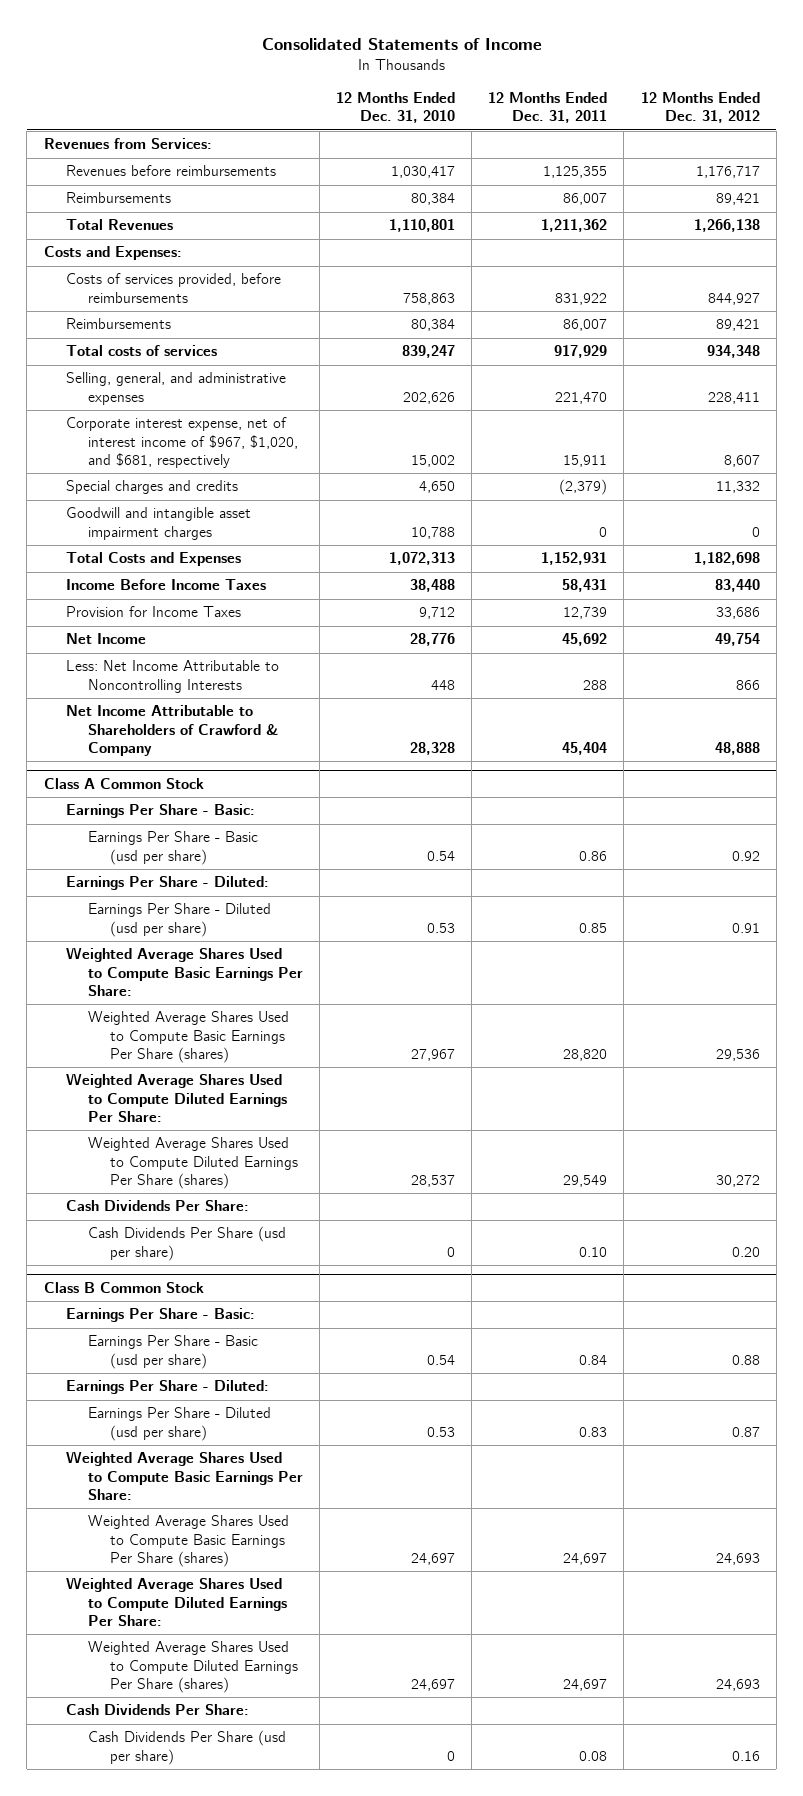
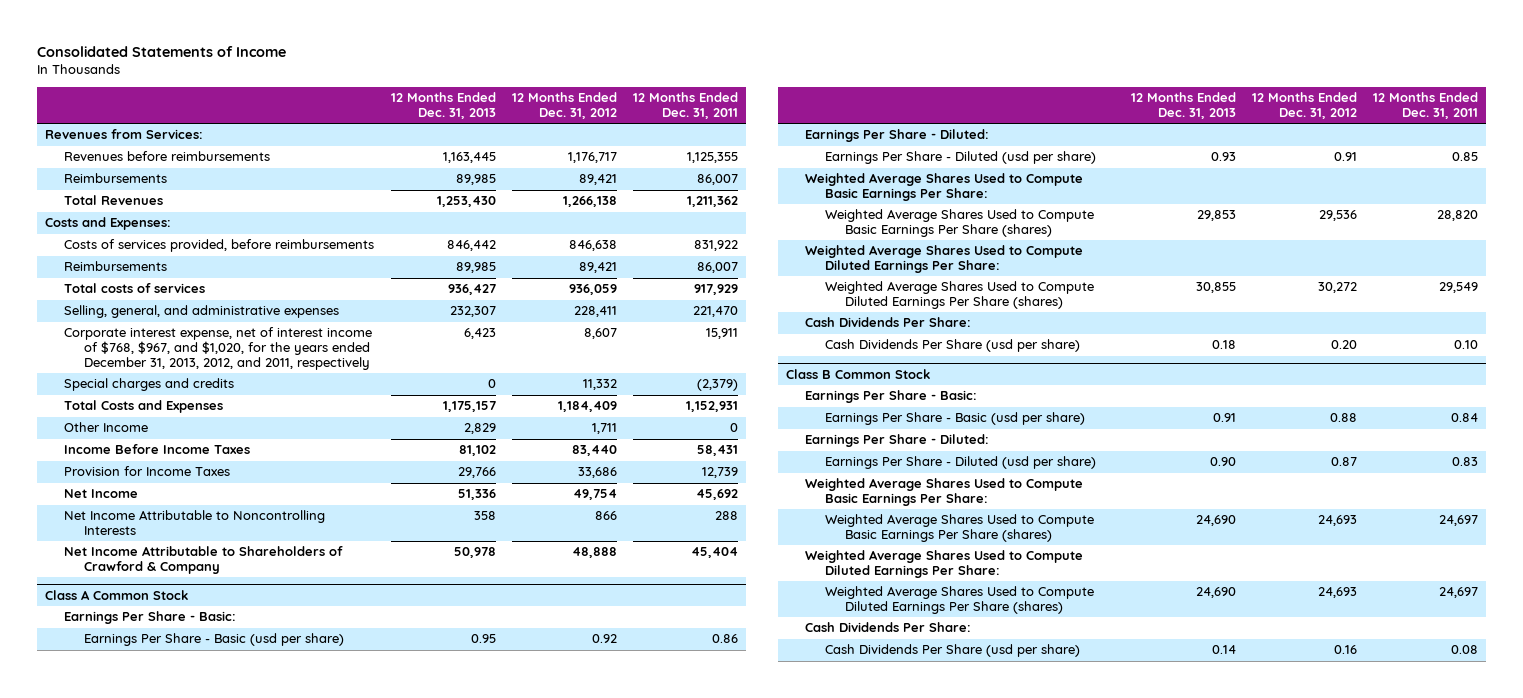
[335,92,455,124] 12 Months Ended Dec. 31, 2010 -> none
none -> [390,92,496,120] 12 Months Ended Dec. 31, 2013
[707,292,760,305] 844,927 -> [568,240,617,252] 846,638
[706,345,760,359] 934,348 -> [568,284,617,296] 936,059
[65,417,298,469] Corporate interest expense, net of interest income of $967, $1,020, and $681, respectively -> [64,327,373,371] Corporate interest expense, net of interest income of $768, $967, and $1,020, for the years ended December 31, 2013, 2012, and 2011, respectively
[65,507,251,540] Goodwill and intangible asset impairment charges -> none
[693,552,760,566] 1,182,698 -> [557,401,617,413] 1,184,409
none -> [64,422,149,433] Other Income
[65,660,279,693] Less: Net Income Attributable to Noncontrolling Interests -> [64,510,326,536] Net Income Attributable to Noncontrolling Interests

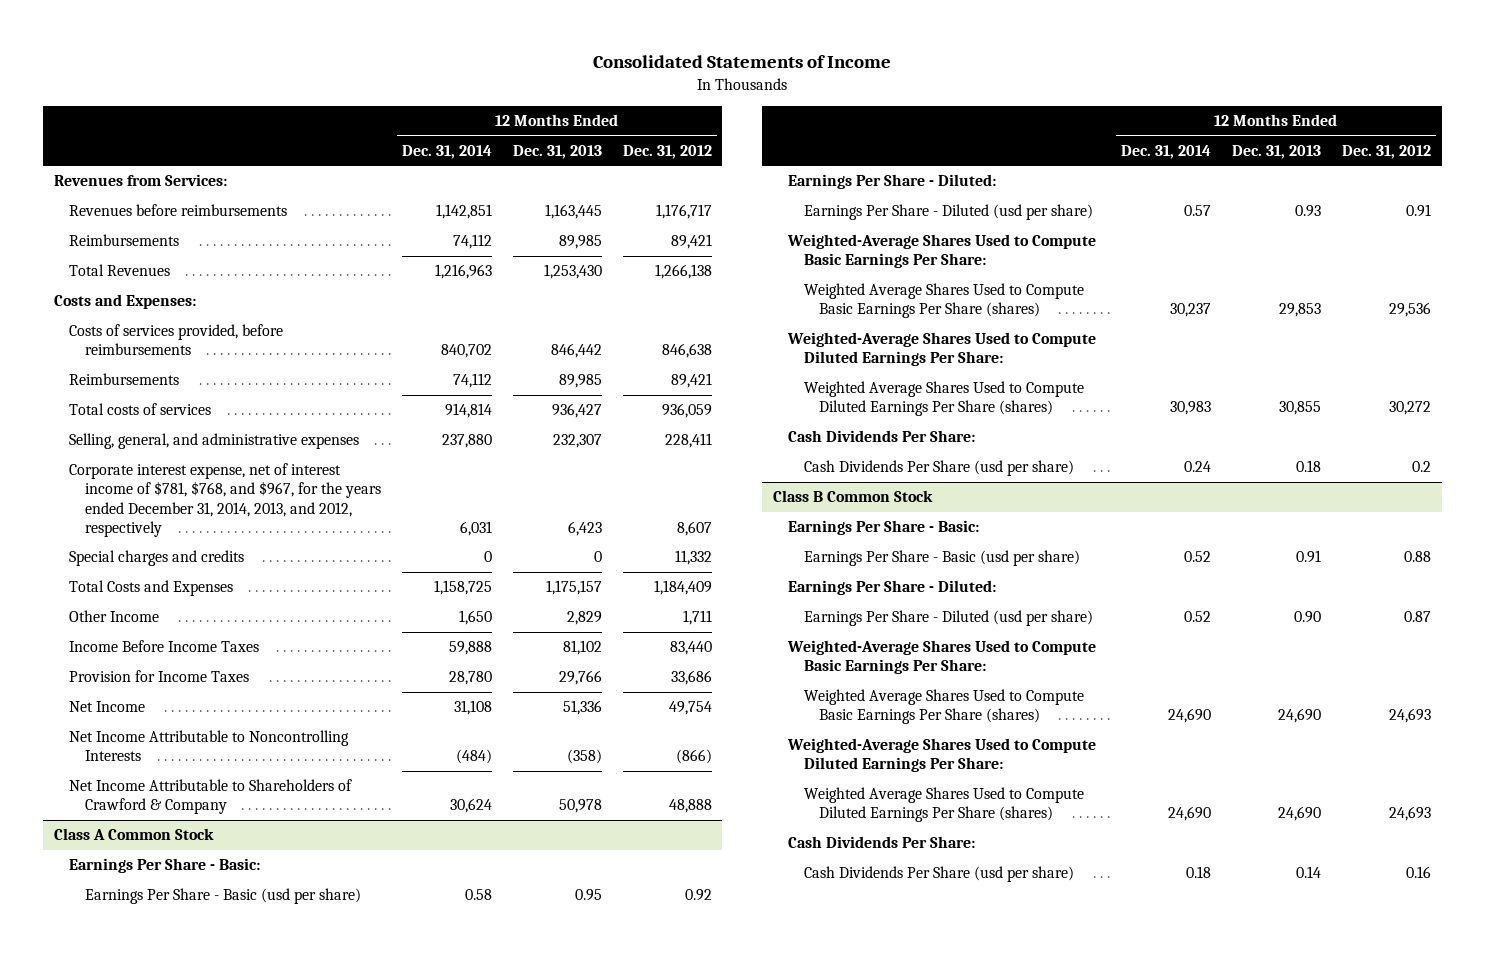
[632,92,738,120] 12 Months Ended Dec. 31, 2011 -> none
none -> [401,144,492,159] Dec. 31, 2014
[64,327,373,371] Corporate interest expense, net of interest income of $768, $967, and $1,020, for the years ended December 31, 2013, 2012, and 2011, respectively -> [69,463,381,537] Corporate interest expense, net of interest income of $781, $768, and $967, for the years ended December 31, 2014, 2013, and 2012, respectively
[473,511,496,521] 358 -> [566,749,602,765] (358)
[594,511,617,521] 866 -> [675,749,712,765] (866)
[805,173,1084,202] Weighted Average Shares Used to Compute Basic Earnings Per Share: -> [787,234,1097,269] Weighted-Average Shares Used to Compute Basic Earnings Per Share:
[805,245,1084,274] Weighted Average Shares Used to Compute Diluted Earnings Per Share: -> [787,332,1097,367] Weighted-Average Shares Used to Compute Diluted Earnings Per Share:
[1331,340,1358,350] 0.20 -> [1411,461,1431,473] 0.2
[805,478,1084,507] Weighted Average Shares Used to Compute Basic Earnings Per Share: -> [787,640,1097,675] Weighted-Average Shares Used to Compute Basic Earnings Per Share:
[805,550,1084,579] Weighted Average Shares Used to Compute Diluted Earnings Per Share: -> [787,738,1097,773] Weighted-Average Shares Used to Compute Diluted Earnings Per Share:

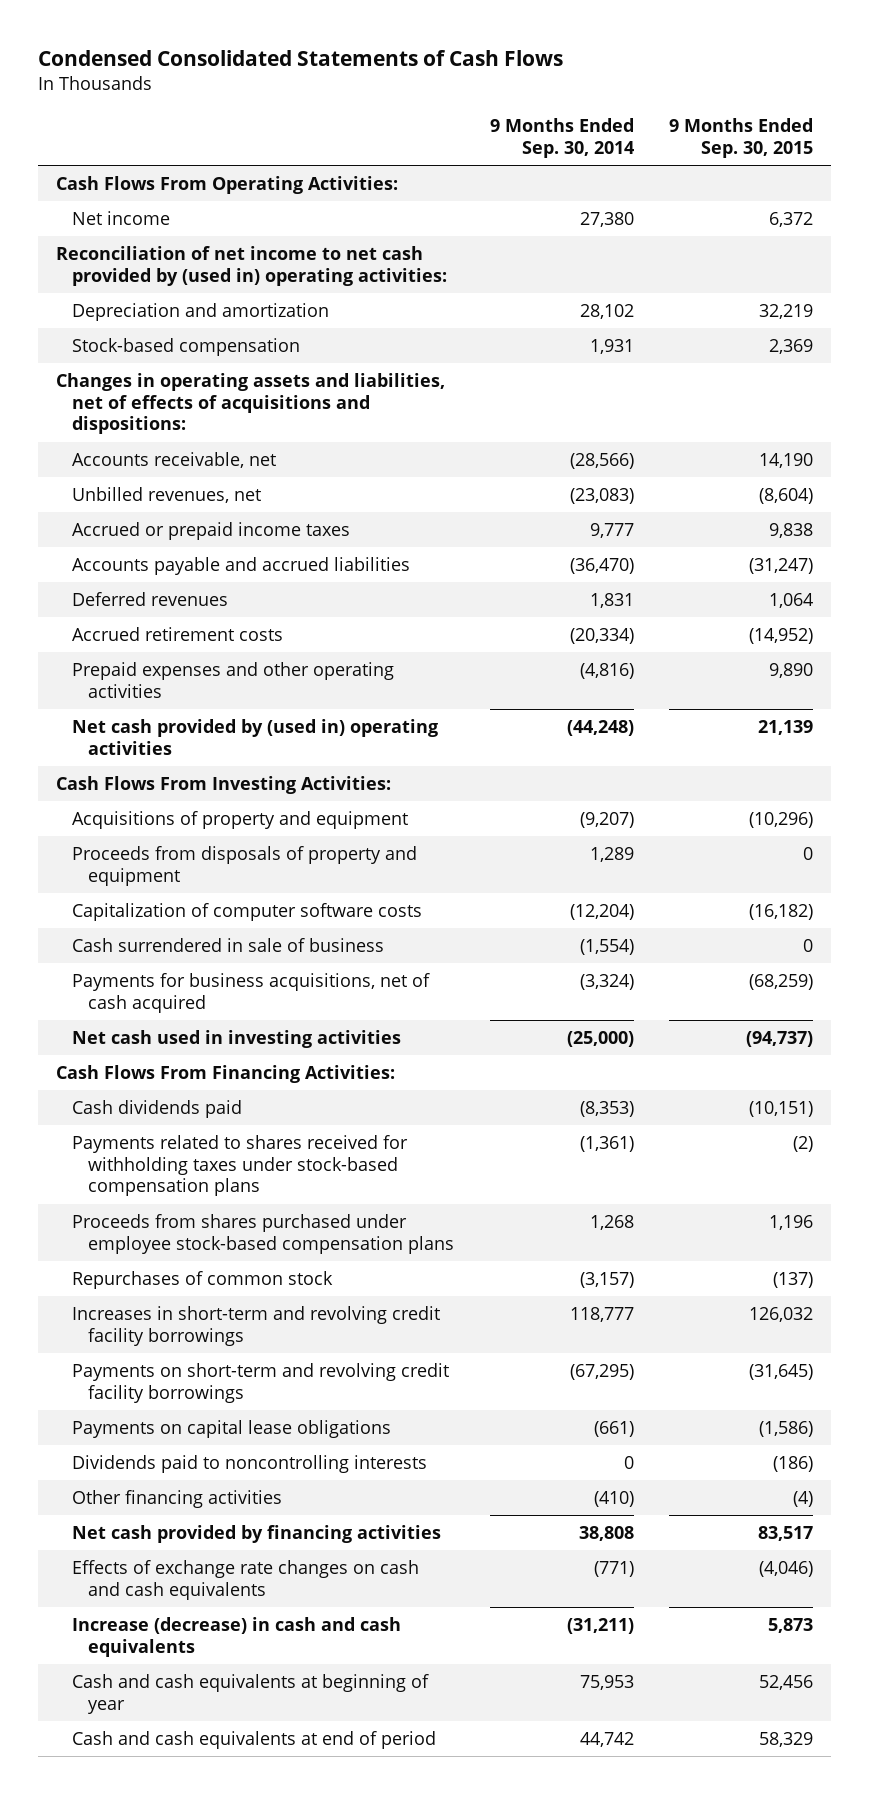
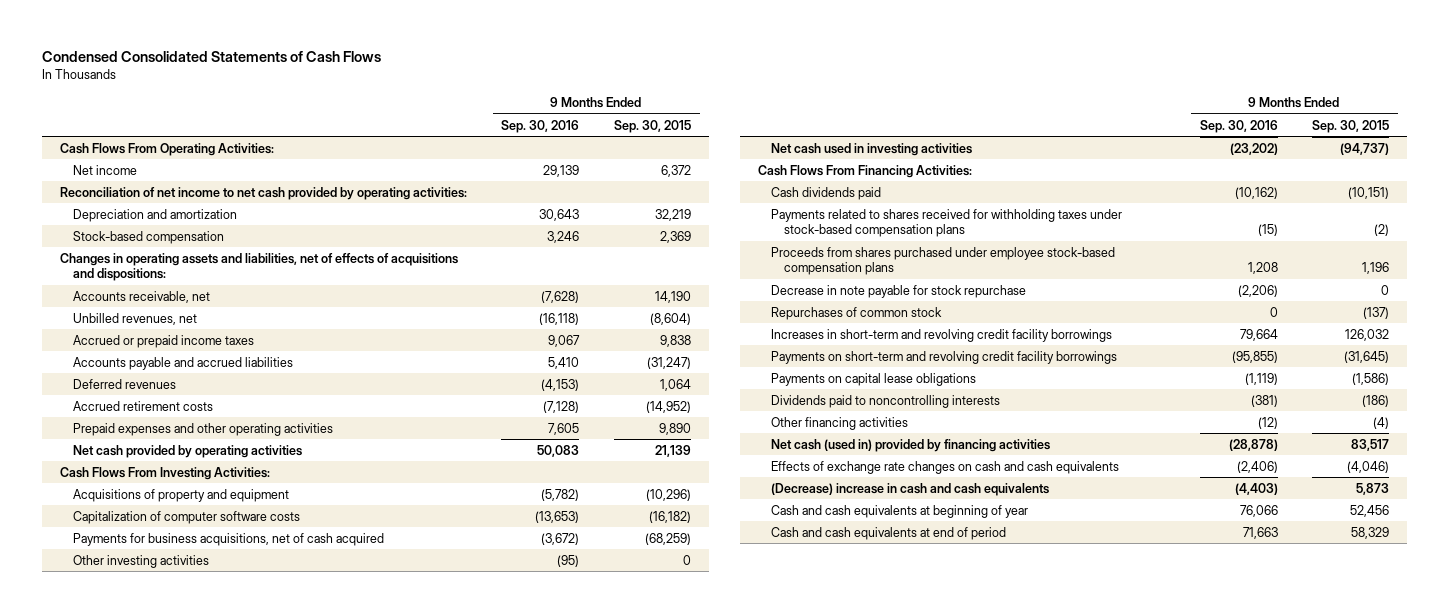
[489,118,634,158] 9 Months Ended Sep. 30, 2014 -> none
none -> [501,119,580,133] Sep. 30, 2016
[56,246,448,286] Reconciliation of net income to net cash provided by (used in) operating activities: -> [59,186,467,200] Reconciliation of net income to net cash provided by operating activities:
[72,719,439,755] Net cash provided by (used in) operating activities -> [72,444,302,458] Net cash provided by operating activities
[72,846,418,886] Proceeds from disposals of property and equipment -> none
[72,938,385,953] Cash surrendered in sale of business -> none
none -> [72,554,209,568] Other investing activities
none -> [770,284,1026,298] Decrease in note payable for stock repurchase
[72,1525,442,1544] Net cash provided by financing activities -> [770,438,1050,452] Net cash (used in) provided by financing activities
[72,1617,402,1657] Increase (decrease) in cash and cash equivalents -> [770,482,1049,496] (Decrease) increase in cash and cash equivalents

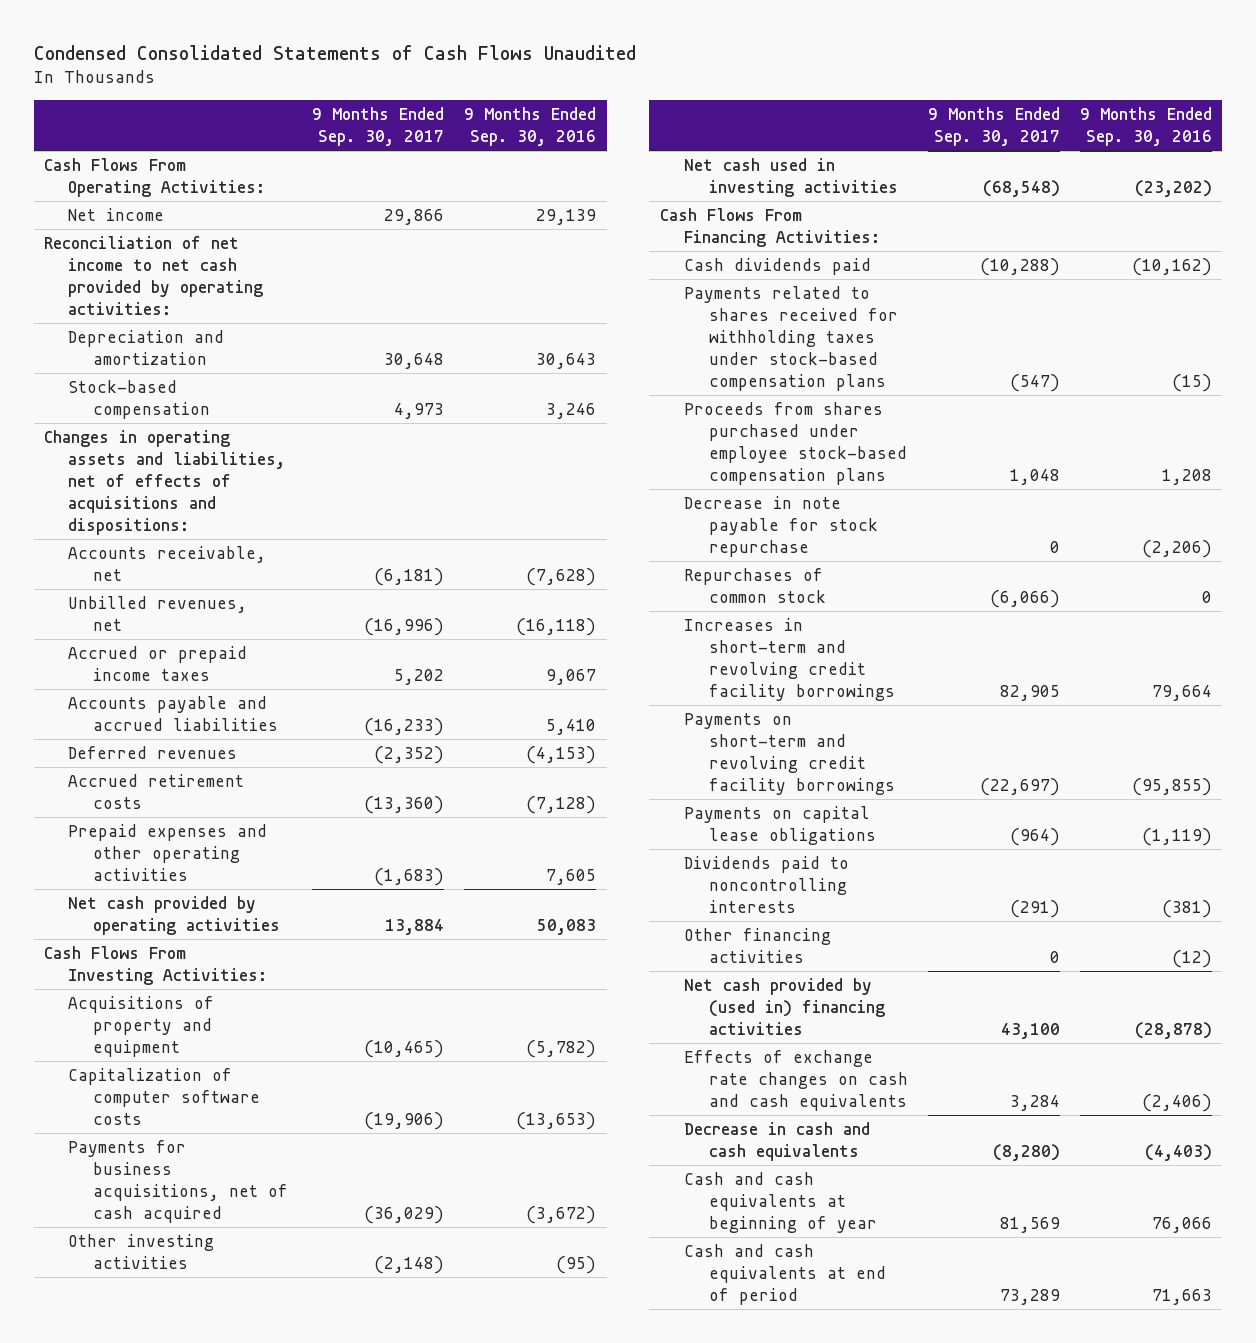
[42,50,382,62] Condensed Consolidated Statements of Cash Flows -> [33,45,636,61] Condensed Consolidated Statements of Cash Flows Unaudited
[614,119,692,133] Sep. 30, 2015 -> none
none -> [312,107,445,147] 9 Months Ended Sep. 30, 2017
[770,438,1050,452] Net cash (used in) provided by financing activities -> [684,977,885,1036] Net cash provided by (used in) financing activities
[770,482,1049,496] (Decrease) increase in cash and cash equivalents -> [684,1121,871,1161] Decrease in cash and cash equivalents

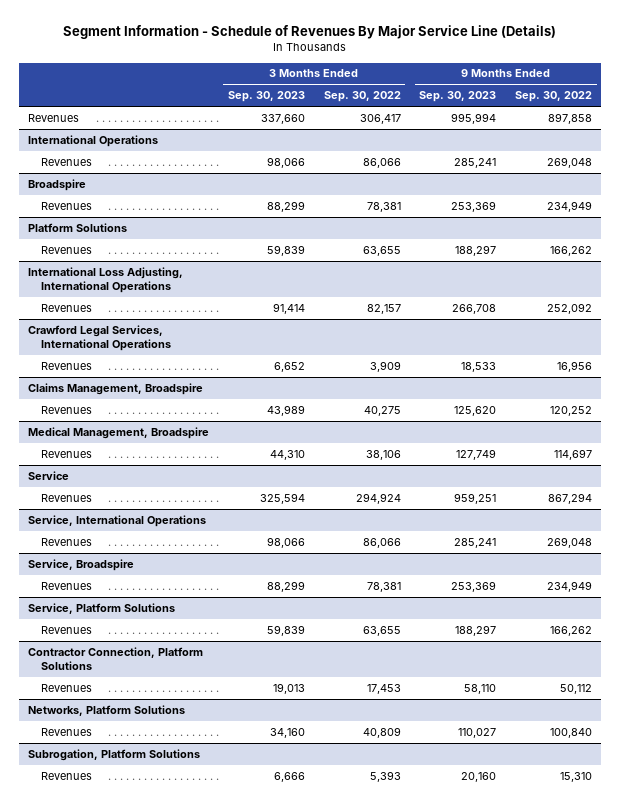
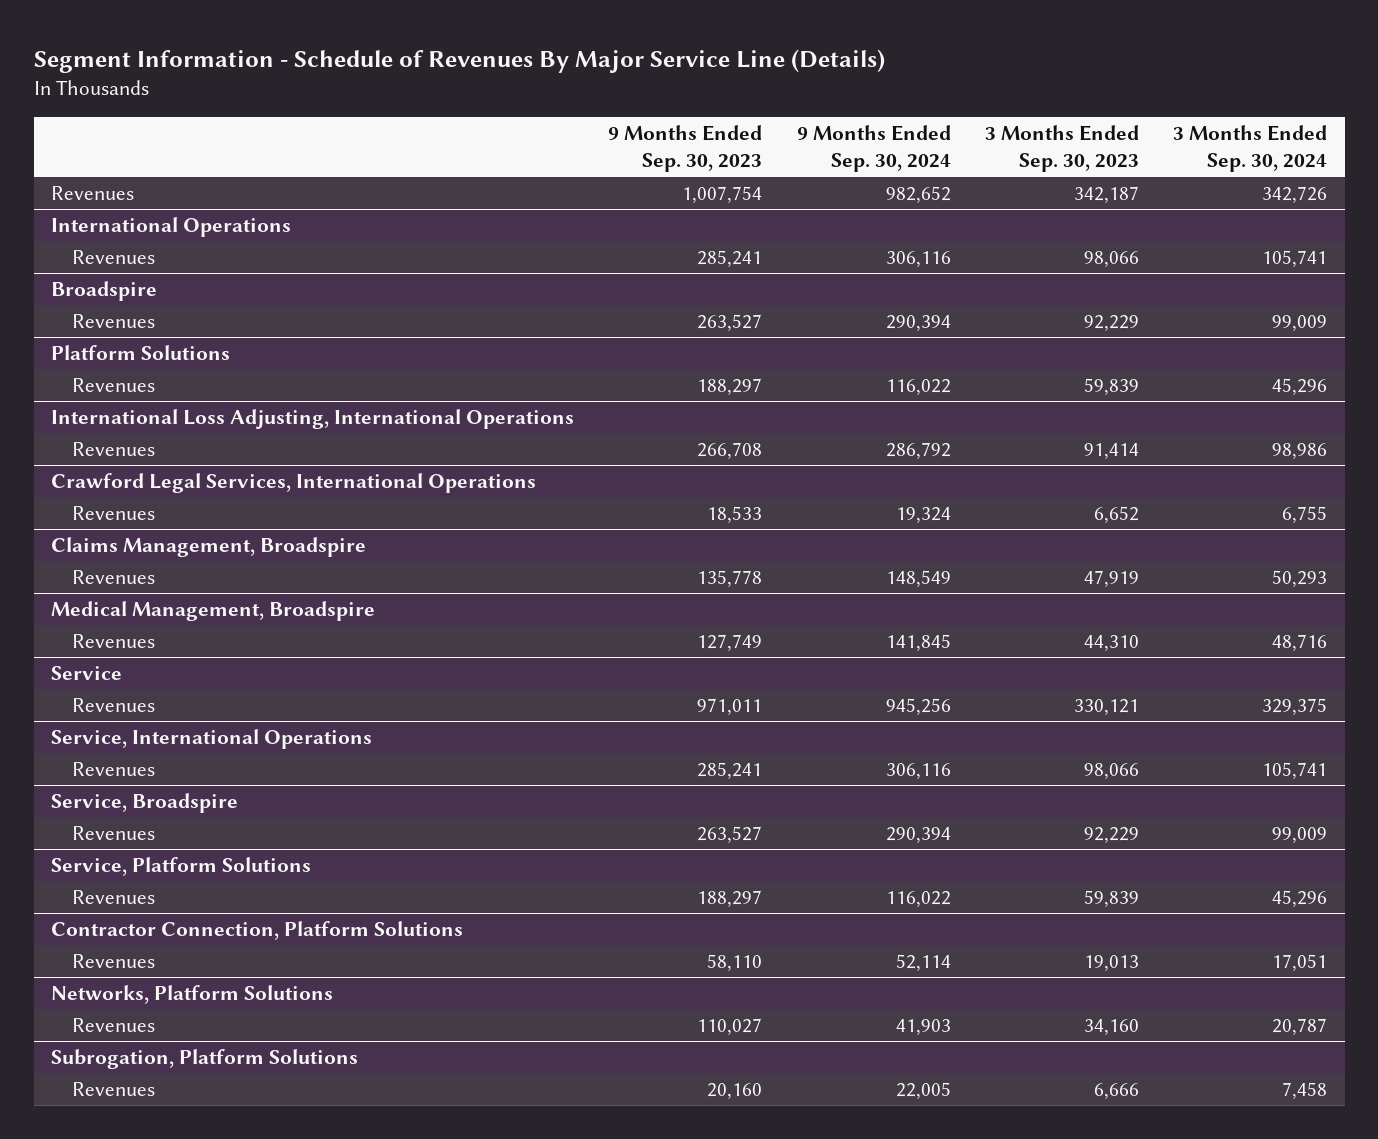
[323,91,401,103] Sep. 30, 2022 -> none
[515,91,593,103] Sep. 30, 2022 -> none
none -> [796,124,951,172] 9 Months Ended Sep. 30, 2024
none -> [1173,124,1328,172] 3 Months Ended Sep. 30, 2024
[260,113,305,124] 337,660 -> [1074,186,1140,204] 342,187
[451,112,497,124] 995,994 -> [682,186,763,204] 1,007,754
[266,200,305,212] 88,299 -> [1084,315,1140,332] 92,229
[451,200,497,212] 253,369 -> [697,314,763,332] 263,527
[266,404,305,416] 43,989 -> [1084,570,1140,588] 47,919
[454,405,497,416] 125,620 -> [697,570,763,588] 135,778
[259,492,305,504] 325,594 -> [1074,699,1140,716] 330,121
[454,492,497,504] 959,251 -> [697,698,763,716] 971,011
[266,580,305,592] 88,299 -> [1084,827,1140,844] 92,229
[451,580,497,592] 253,369 -> [697,826,763,844] 263,527

